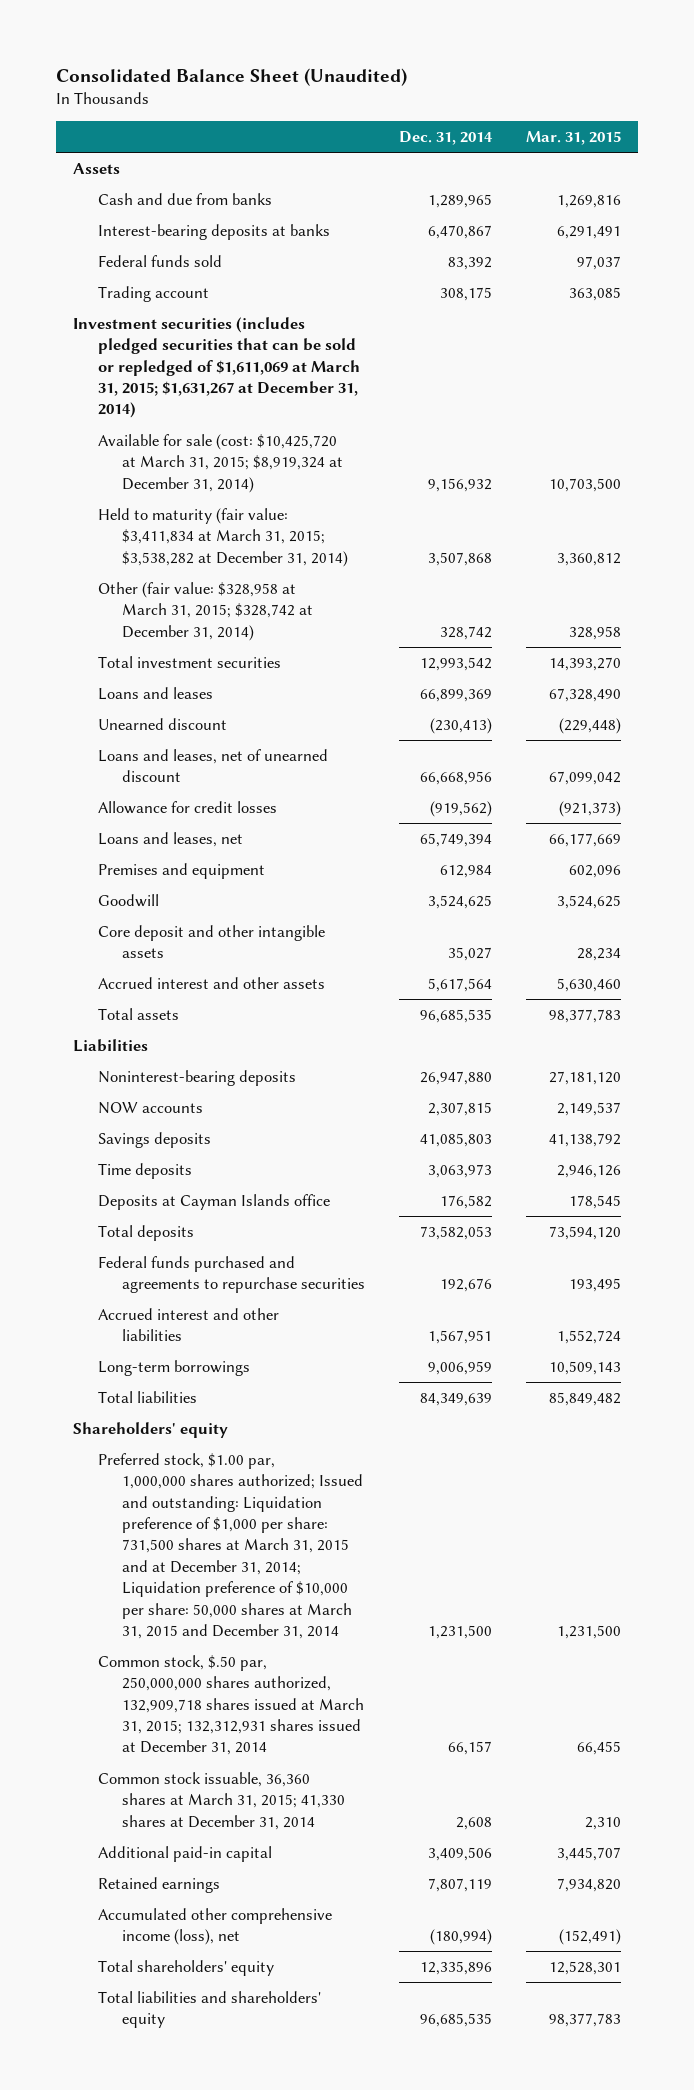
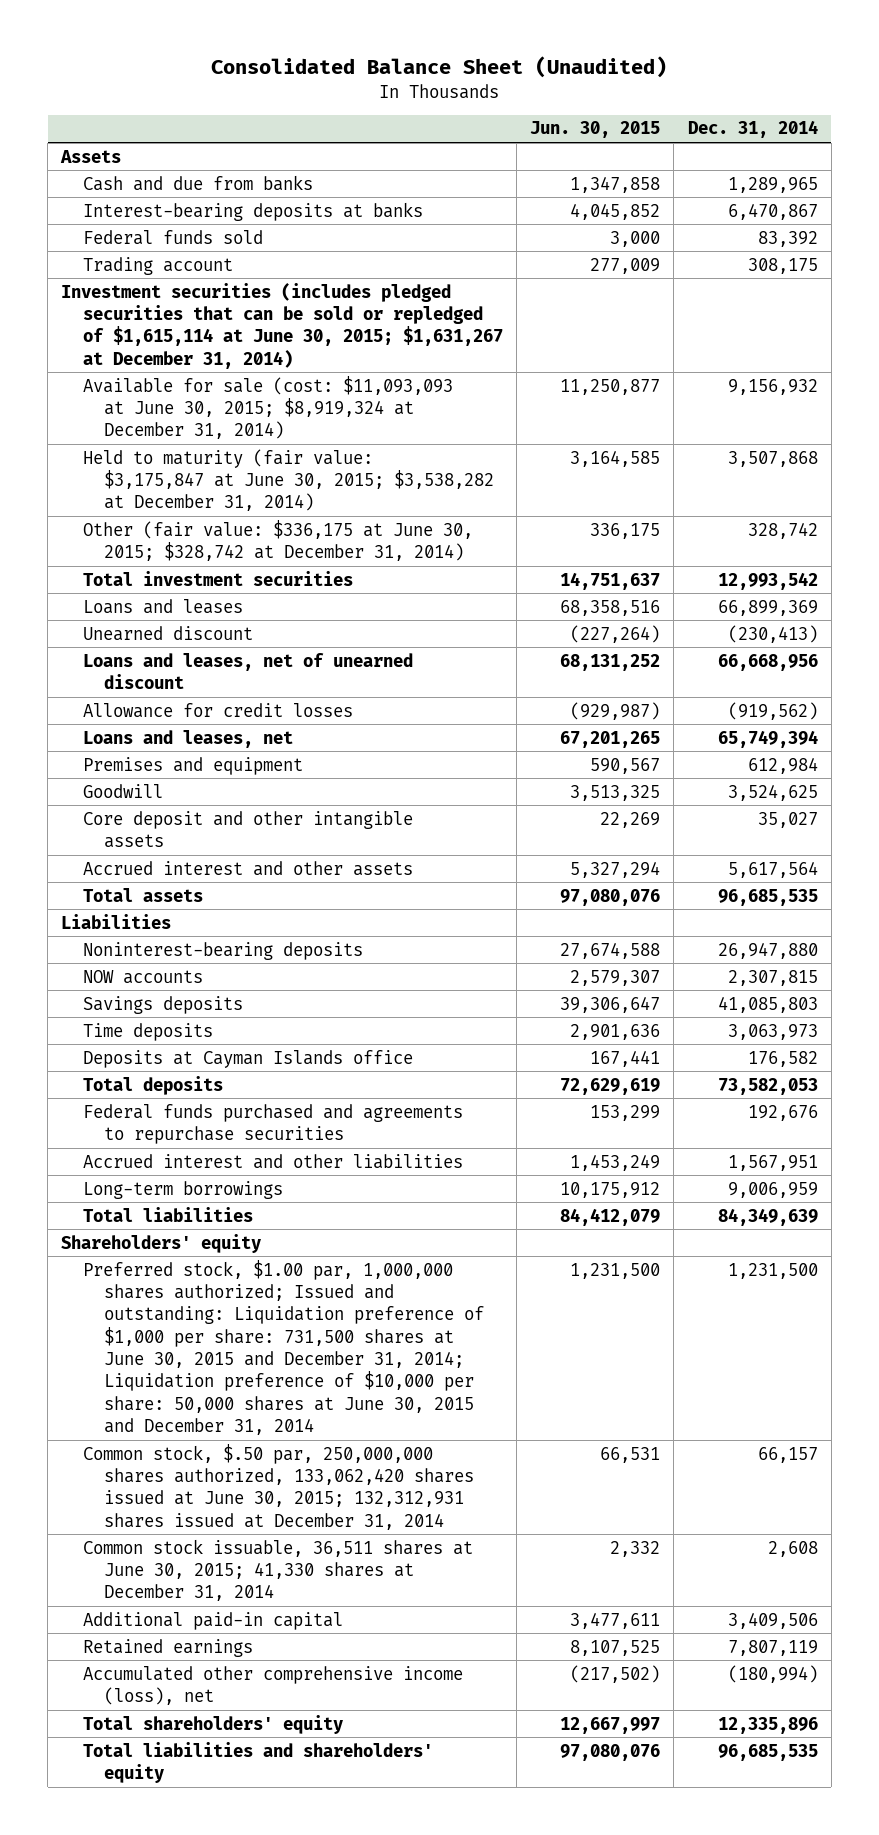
[525,130,621,145] Mar. 31, 2015 -> none
none -> [530,121,661,139] Jun. 30, 2015
[73,316,360,419] Investment securities (includes pledged securities that can be sold or repledged of $1,611,069 at March 31, 2015; $1,631,267 at December 31, 2014) -> [61,282,503,369] Investment securities (includes pledged securities that can be sold or repledged of $1,615,114 at June 30, 2015; $1,631,267 at December 31, 2014)
[97,433,344,493] Available for sale (cost: $10,425,720 at March 31, 2015; $8,919,324 at December 31, 2014) -> [82,375,453,440] Available for sale (cost: $11,093,093 at June 30, 2015; $8,919,324 at December 31, 2014)
[97,507,349,567] Held to maturity (fair value: $3,411,834 at March 31, 2015; $3,538,282 at December 31, 2014) -> [82,448,495,512] Held to maturity (fair value: $3,175,847 at June 30, 2015; $3,538,282 at December 31, 2014)
[97,581,314,641] Other (fair value: $328,958 at March 31, 2015; $328,742 at December 31, 2014) -> [82,519,473,562] Other (fair value: $336,175 at June 30, 2015; $328,742 at December 31, 2014)
[97,1452,364,1640] Preferred stock, $1.00 par, 1,000,000 shares authorized; Issued and outstanding: Liquidation preference of $1,000 per share: 731,500 shares at March 31, 2015 and at December 31, 2014; Liquidation preference of $10,000 per share: 50,000 shares at March 31, 2015 and December 31, 2014 -> [82,1259,485,1436] Preferred stock, $1.00 par, 1,000,000 shares authorized; Issued and outstanding: Liquidation preference of $1,000 per share: 731,500 shares at June 30, 2015 and December 31, 2014; Liquidation preference of $10,000 per share: 50,000 shares at June 30, 2015 and December 31, 2014
[97,1654,365,1756] Common stock, $.50 par, 250,000,000 shares authorized, 132,909,718 shares issued at March 31, 2015; 132,312,931 shares issued at December 31, 2014 -> [82,1443,475,1530] Common stock, $.50 par, 250,000,000 shares authorized, 133,062,420 shares issued at June 30, 2015; 132,312,931 shares issued at December 31, 2014
[97,1771,346,1830] Common stock issuable, 36,360 shares at March 31, 2015; 41,330 shares at December 31, 2014 -> [82,1538,473,1602] Common stock issuable, 36,511 shares at June 30, 2015; 41,330 shares at December 31, 2014

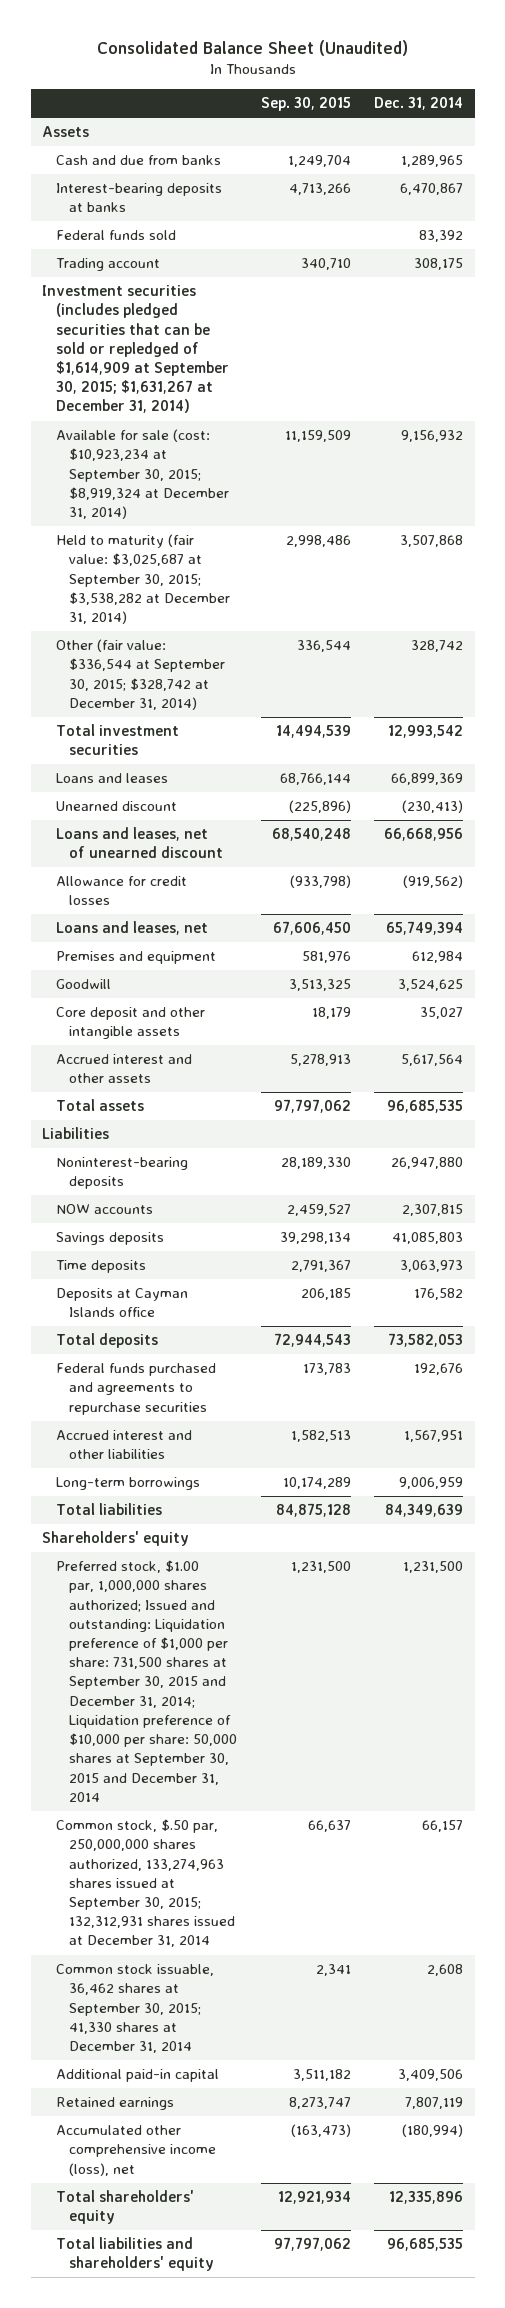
[530,121,661,139] Jun. 30, 2015 -> none
none -> [260,97,351,112] Sep. 30, 2015
[61,282,503,369] Investment securities (includes pledged securities that can be sold or repledged of $1,615,114 at June 30, 2015; $1,631,267 at December 31, 2014) -> [42,285,229,414] Investment securities (includes pledged securities that can be sold or repledged of $1,614,909 at September 30, 2015; $1,631,267 at December 31, 2014)
[82,375,453,440] Available for sale (cost: $11,093,093 at June 30, 2015; $8,919,324 at December 31, 2014) -> [55,429,230,520] Available for sale (cost: $10,923,234 at September 30, 2015; $8,919,324 at December 31, 2014)
[82,448,495,512] Held to maturity (fair value: $3,175,847 at June 30, 2015; $3,538,282 at December 31, 2014) -> [55,534,231,625] Held to maturity (fair value: $3,025,687 at September 30, 2015; $3,538,282 at December 31, 2014)
[82,519,473,562] Other (fair value: $336,175 at June 30, 2015; $328,742 at December 31, 2014) -> [55,639,226,710] Other (fair value: $336,544 at September 30, 2015; $328,742 at December 31, 2014)
[82,1259,485,1436] Preferred stock, $1.00 par, 1,000,000 shares authorized; Issued and outstanding: Liquidation preference of $1,000 per share: 731,500 shares at June 30, 2015 and December 31, 2014; Liquidation preference of $10,000 per share: 50,000 shares at June 30, 2015 and December 31, 2014 -> [55,1560,238,1802] Preferred stock, $1.00 par, 1,000,000 shares authorized; Issued and outstanding: Liquidation preference of $1,000 per share: 731,500 shares at September 30, 2015 and December 31, 2014; Liquidation preference of $10,000 per share: 50,000 shares at September 30, 2015 and December 31, 2014
[82,1443,475,1530] Common stock, $.50 par, 250,000,000 shares authorized, 133,062,420 shares issued at June 30, 2015; 132,312,931 shares issued at December 31, 2014 -> [55,1819,236,1948] Common stock, $.50 par, 250,000,000 shares authorized, 133,274,963 shares issued at September 30, 2015; 132,312,931 shares issued at December 31, 2014
[82,1538,473,1602] Common stock issuable, 36,511 shares at June 30, 2015; 41,330 shares at December 31, 2014 -> [55,1964,214,2054] Common stock issuable, 36,462 shares at September 30, 2015; 41,330 shares at December 31, 2014

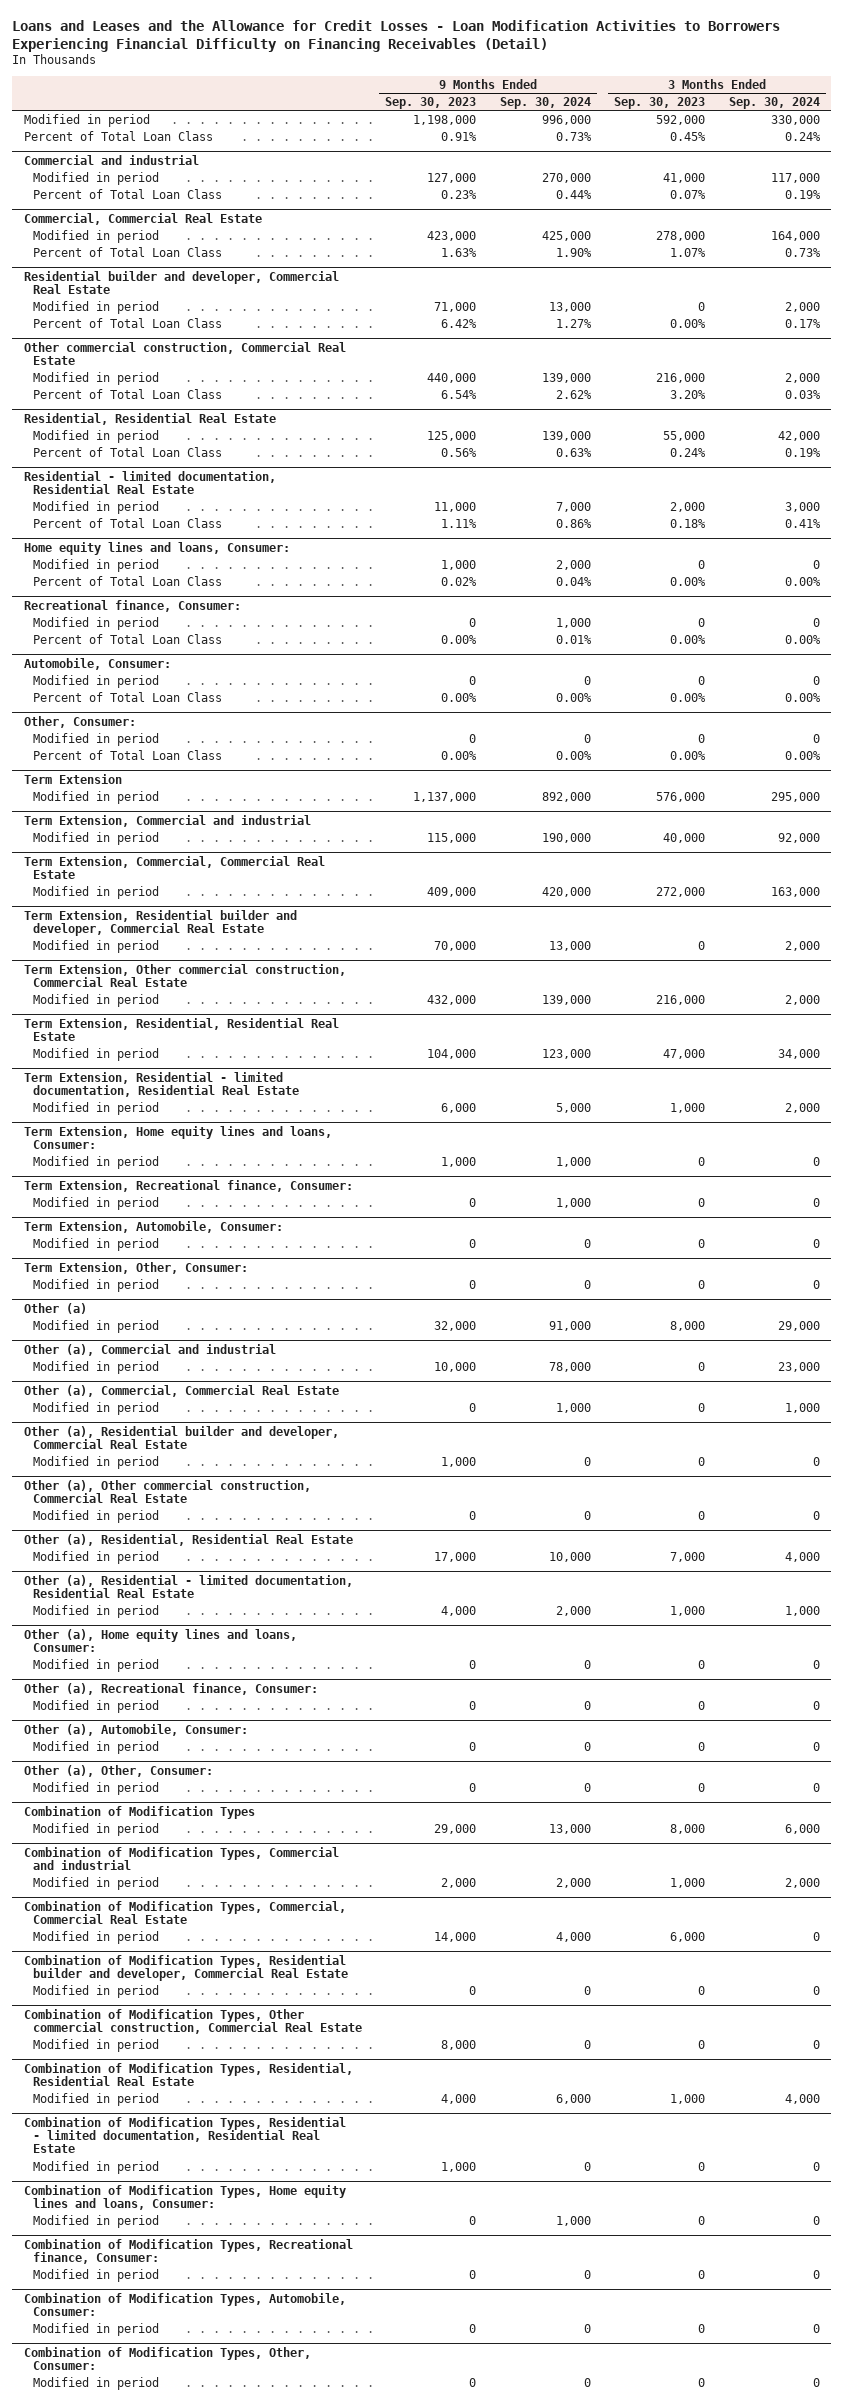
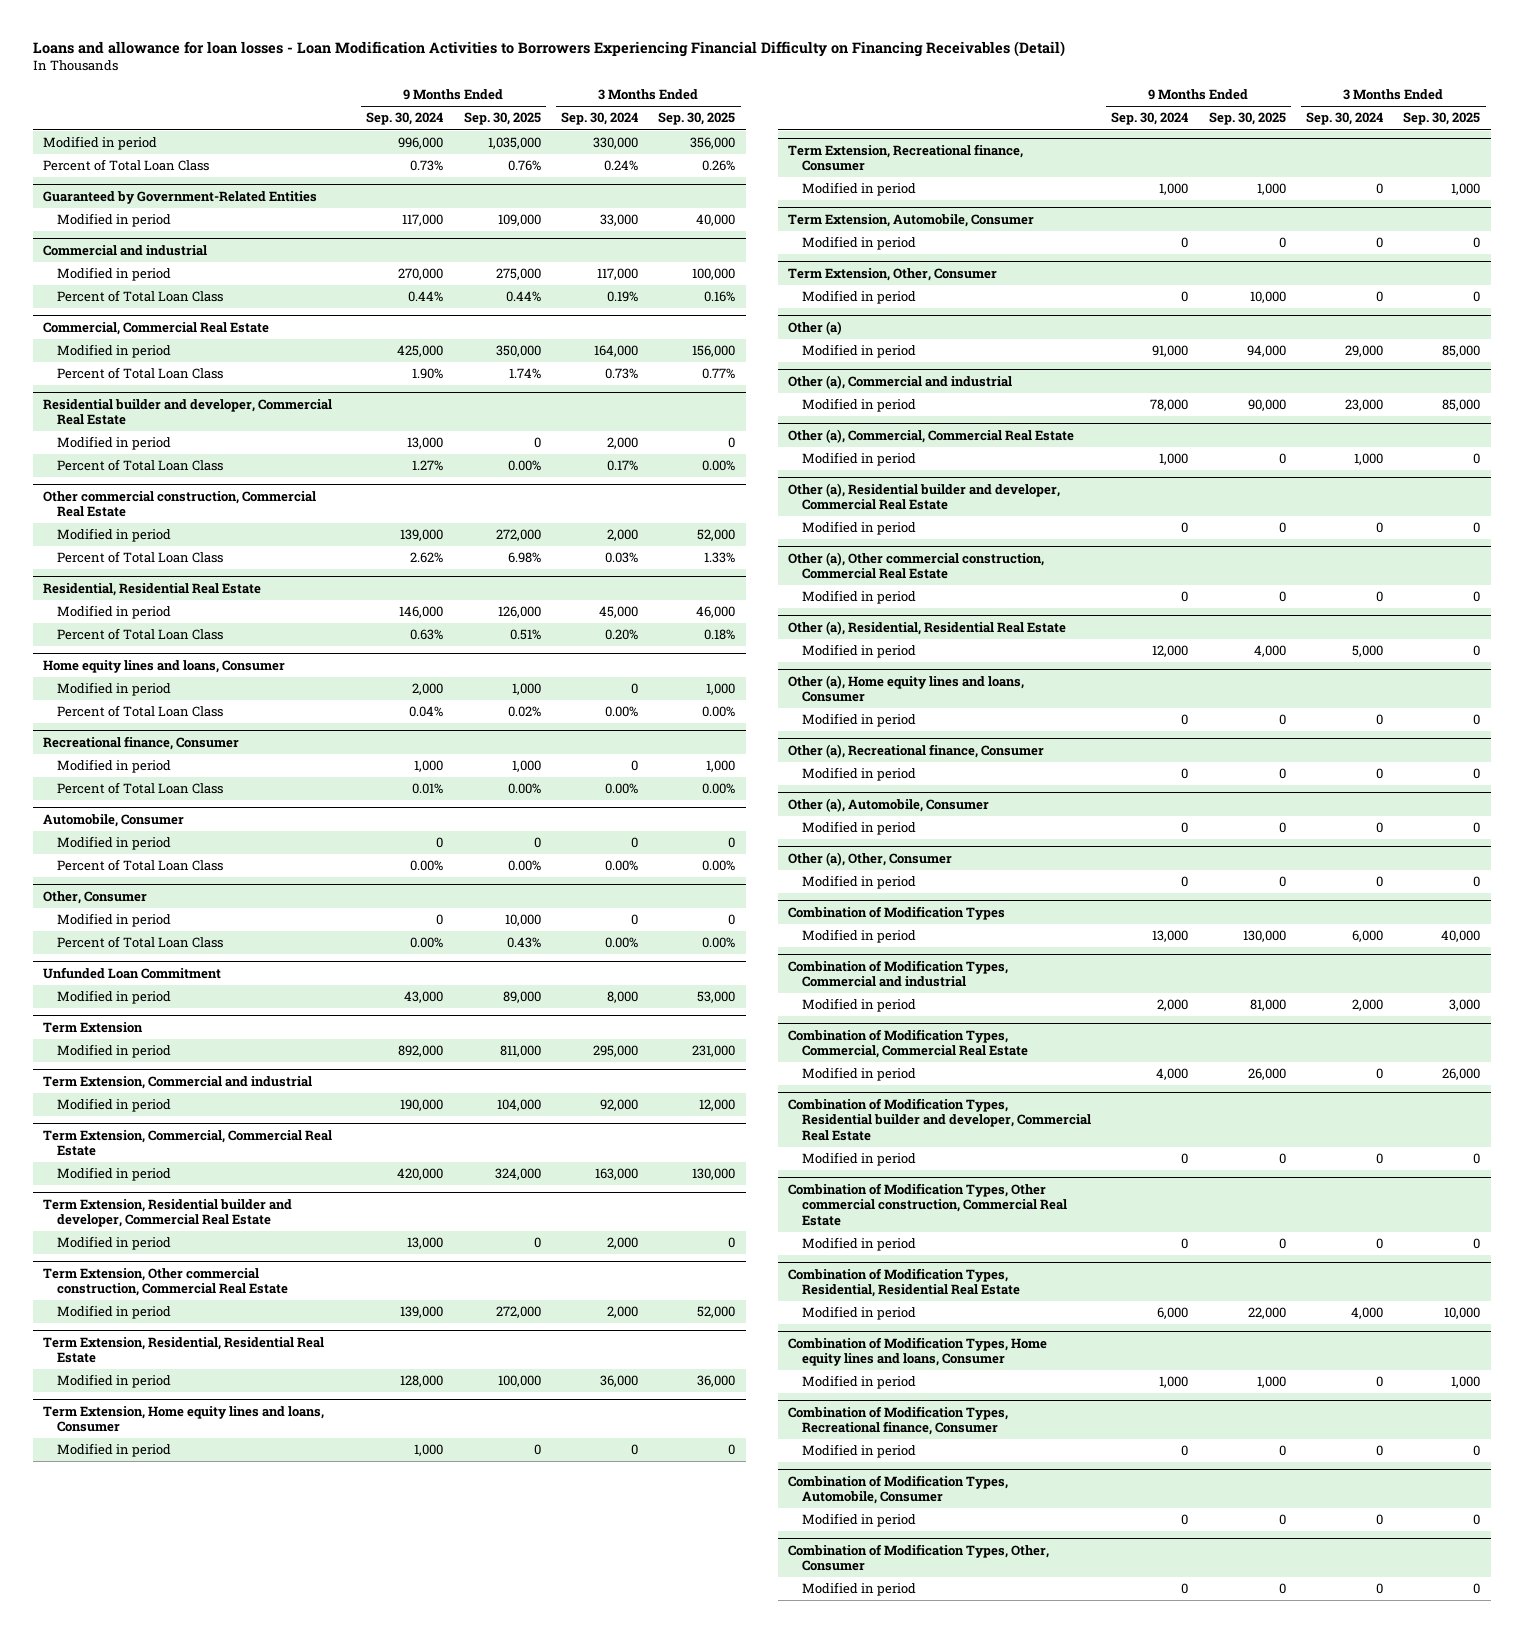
[12,19,781,52] Loans and Leases and the Allowance for Credit Losses - Loan Modification Activities to Borrowers Experiencing Financial Difficulty on Financing Receivables (Detail) -> [32,40,1065,57] Loans and allowance for loan losses - Loan Modification Activities to Borrowers Experiencing Financial Difficulty on Financing Receivables (Detail)
[385,96,477,109] Sep. 30, 2023 -> none
[614,96,706,109] Sep. 30, 2023 -> none
none -> [463,112,541,126] Sep. 30, 2025
none -> [658,112,736,126] Sep. 30, 2025
none -> [42,190,317,204] Guaranteed by Government-Related Entities
none -> [56,213,171,228] Modified in period
[24,470,277,494] Residential - limited documentation, Residential Real Estate -> none
[32,500,159,514] Modified in period -> none
[32,517,222,528] Percent of Total Loan Class -> none
[541,430,591,441] 139,000 -> [399,606,444,619] 146,000
[777,430,820,441] 42,000 -> [599,606,639,619] 45,000
[784,447,821,457] 0.19% -> [605,629,639,641] 0.20%
[24,541,291,555] Home equity lines and loans, Consumer: -> [42,659,285,673] Home equity lines and loans, Consumer
[24,599,242,612] Recreational finance, Consumer: -> [42,735,239,750] Recreational finance, Consumer
[24,657,172,670] Automobile, Consumer: -> [42,813,184,827] Automobile, Consumer
[24,715,137,728] Other, Consumer: -> [42,890,147,904] Other, Consumer
none -> [42,966,221,979] Unfunded Loan Commitment
none -> [56,990,171,1005] Modified in period
[24,1071,299,1097] Term Extension, Residential - limited documentation, Residential Real Estate -> none
[32,1101,159,1115] Modified in period -> none
[541,1048,591,1059] 123,000 -> [400,1375,444,1388] 128,000
[777,1048,820,1059] 34,000 -> [600,1375,639,1388] 36,000
[24,1125,333,1149] Term Extension, Home equity lines and loans, Consumer: -> [42,1405,324,1433] Term Extension, Home equity lines and loans, Consumer
[24,1179,354,1192] Term Extension, Recreational finance, Consumer: -> [787,143,1023,172] Term Extension, Recreational finance, Consumer
[24,1220,284,1233] Term Extension, Automobile, Consumer: -> [787,213,1034,227] Term Extension, Automobile, Consumer
[24,1261,249,1274] Term Extension, Other, Consumer: -> [787,267,997,281] Term Extension, Other, Consumer
[24,1574,354,1598] Other (a), Residential - limited documentation, Residential Real Estate -> none
[32,1604,159,1618] Modified in period -> none
[548,1551,591,1562] 10,000 -> [1152,645,1189,658] 12,000
[784,1551,820,1562] 4,000 -> [1351,645,1383,658] 5,000
[24,1628,298,1652] Other (a), Home equity lines and loans, Consumer: -> [787,674,1024,703] Other (a), Home equity lines and loans, Consumer
[24,1682,319,1695] Other (a), Recreational finance, Consumer: -> [787,743,1044,758] Other (a), Recreational finance, Consumer
[24,1723,249,1736] Other (a), Automobile, Consumer: -> [787,797,989,812] Other (a), Automobile, Consumer
[24,1764,214,1777] Other (a), Other, Consumer: -> [787,851,952,866] Other (a), Other, Consumer
[24,2116,347,2154] Combination of Modification Types, Residential - limited documentation, Residential Real Estate -> none
[32,2160,159,2174] Modified in period -> none
[24,2184,347,2210] Combination of Modification Types, Home equity lines and loans, Consumer: -> [787,1336,1047,1367] Combination of Modification Types, Home equity lines and loans, Consumer
[24,2238,354,2264] Combination of Modification Types, Recreational finance, Consumer: -> [787,1405,1008,1436] Combination of Modification Types, Recreational finance, Consumer
[24,2292,347,2316] Combination of Modification Types, Automobile, Consumer: -> [787,1474,1008,1505] Combination of Modification Types, Automobile, Consumer
[24,2346,312,2370] Combination of Modification Types, Other, Consumer: -> [787,1543,1049,1572] Combination of Modification Types, Other, Consumer

